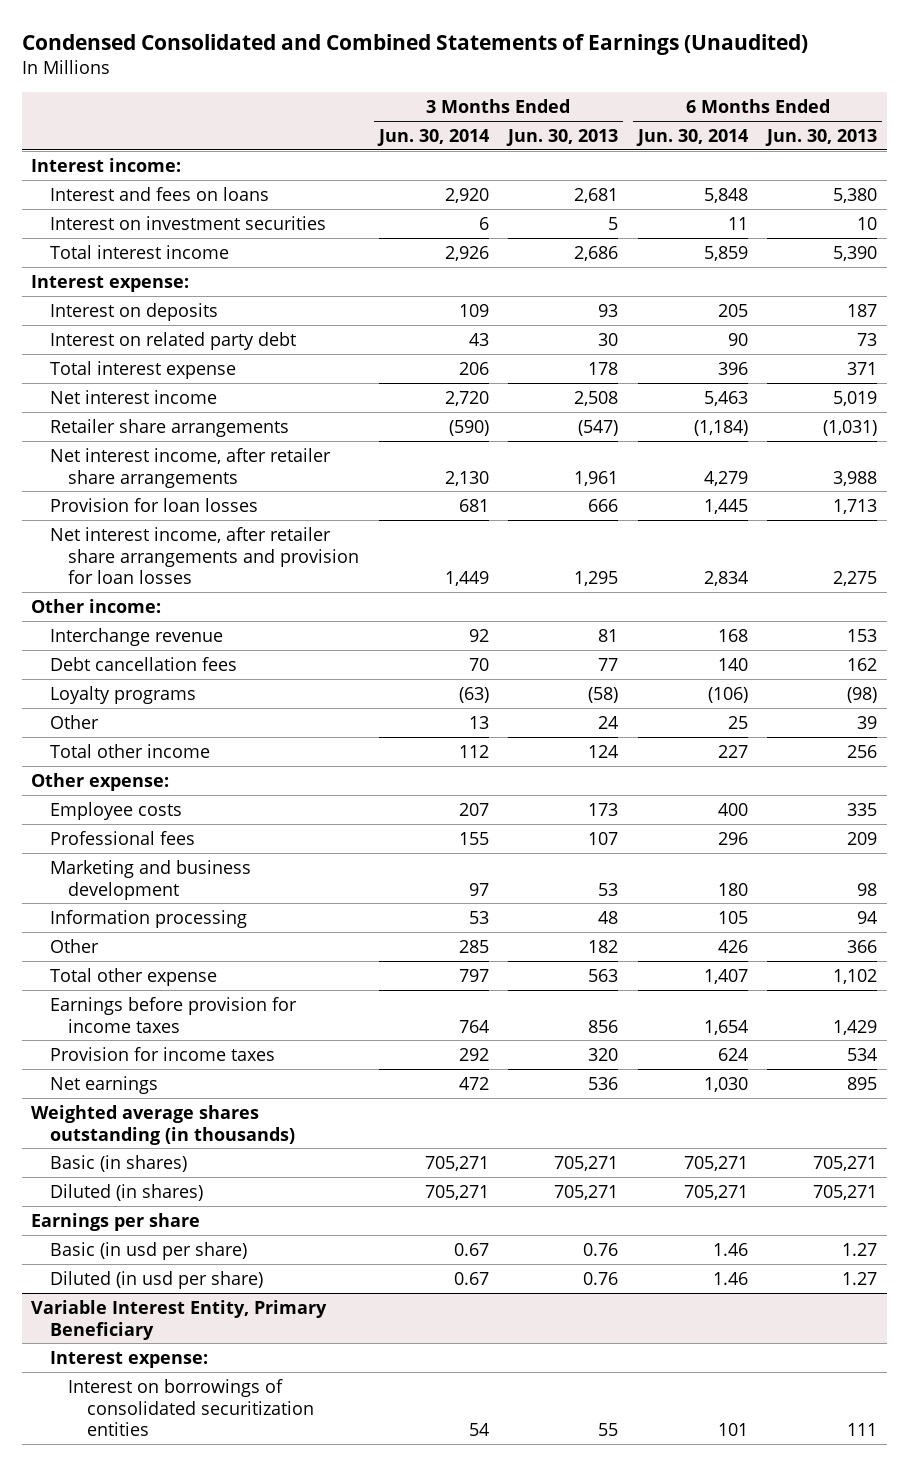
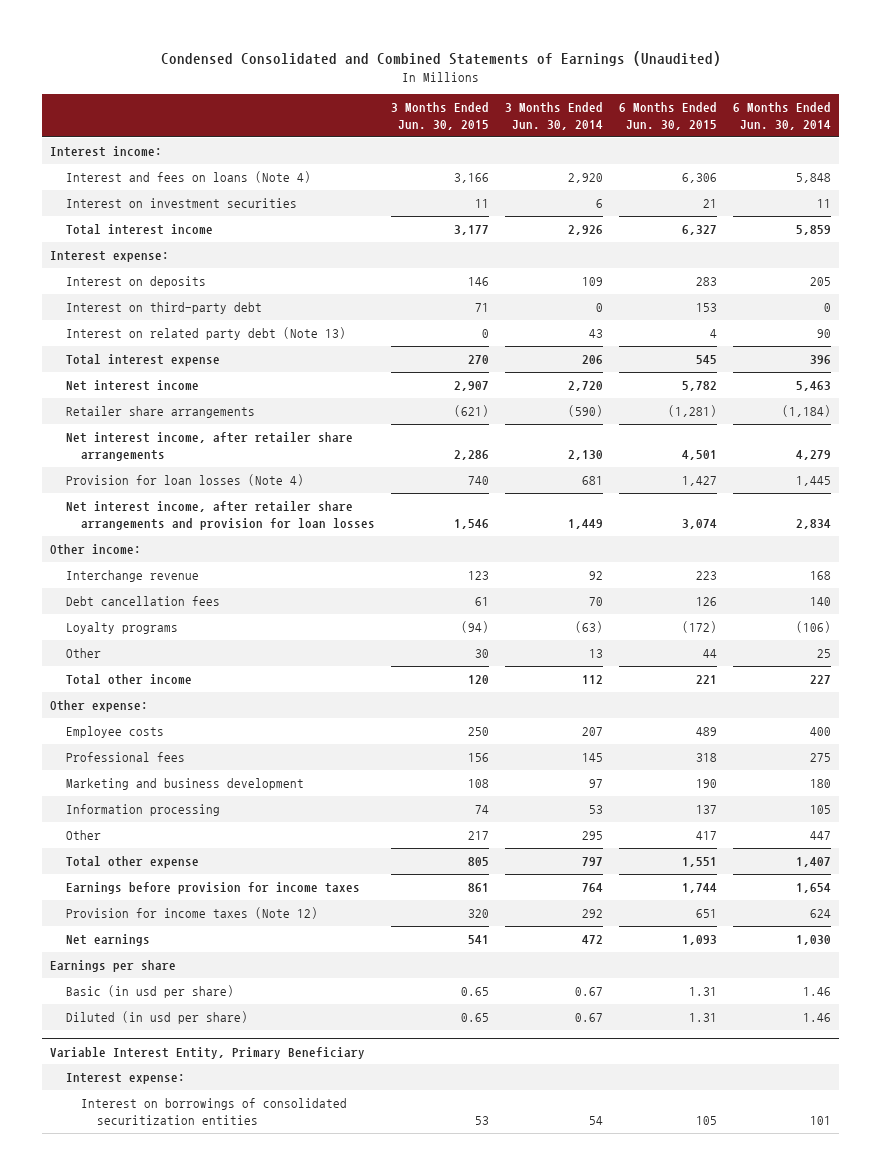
[506,128,619,146] Jun. 30, 2013 -> none
[765,128,878,146] Jun. 30, 2013 -> none
none -> [391,102,490,130] 3 Months Ended Jun. 30, 2015
none -> [618,102,717,130] 6 Months Ended Jun. 30, 2015
[49,186,269,201] Interest and fees on loans -> [65,171,311,184] Interest and fees on loans (Note 4)
none -> [65,302,262,315] Interest on third-party debt
[49,331,296,350] Interest on related party debt -> [65,327,346,341] Interest on related party debt (Note 13)
[49,497,258,512] Provision for loan losses -> [65,474,304,487] Provision for loan losses (Note 4)
[458,831,489,845] 155 -> [582,753,604,763] 145
[717,831,748,845] 296 -> [809,753,831,763] 275
[458,939,489,953] 285 -> [582,831,604,841] 295
[717,939,748,953] 426 -> [809,831,831,841] 447
[49,1046,275,1061] Provision for income taxes -> [65,907,318,920] Provision for income taxes (Note 12)
[31,1104,295,1145] Weighted average shares outstanding (in thousands) -> none
[49,1154,187,1172] Basic (in shares) -> none
[49,1183,203,1201] Diluted (in shares) -> none

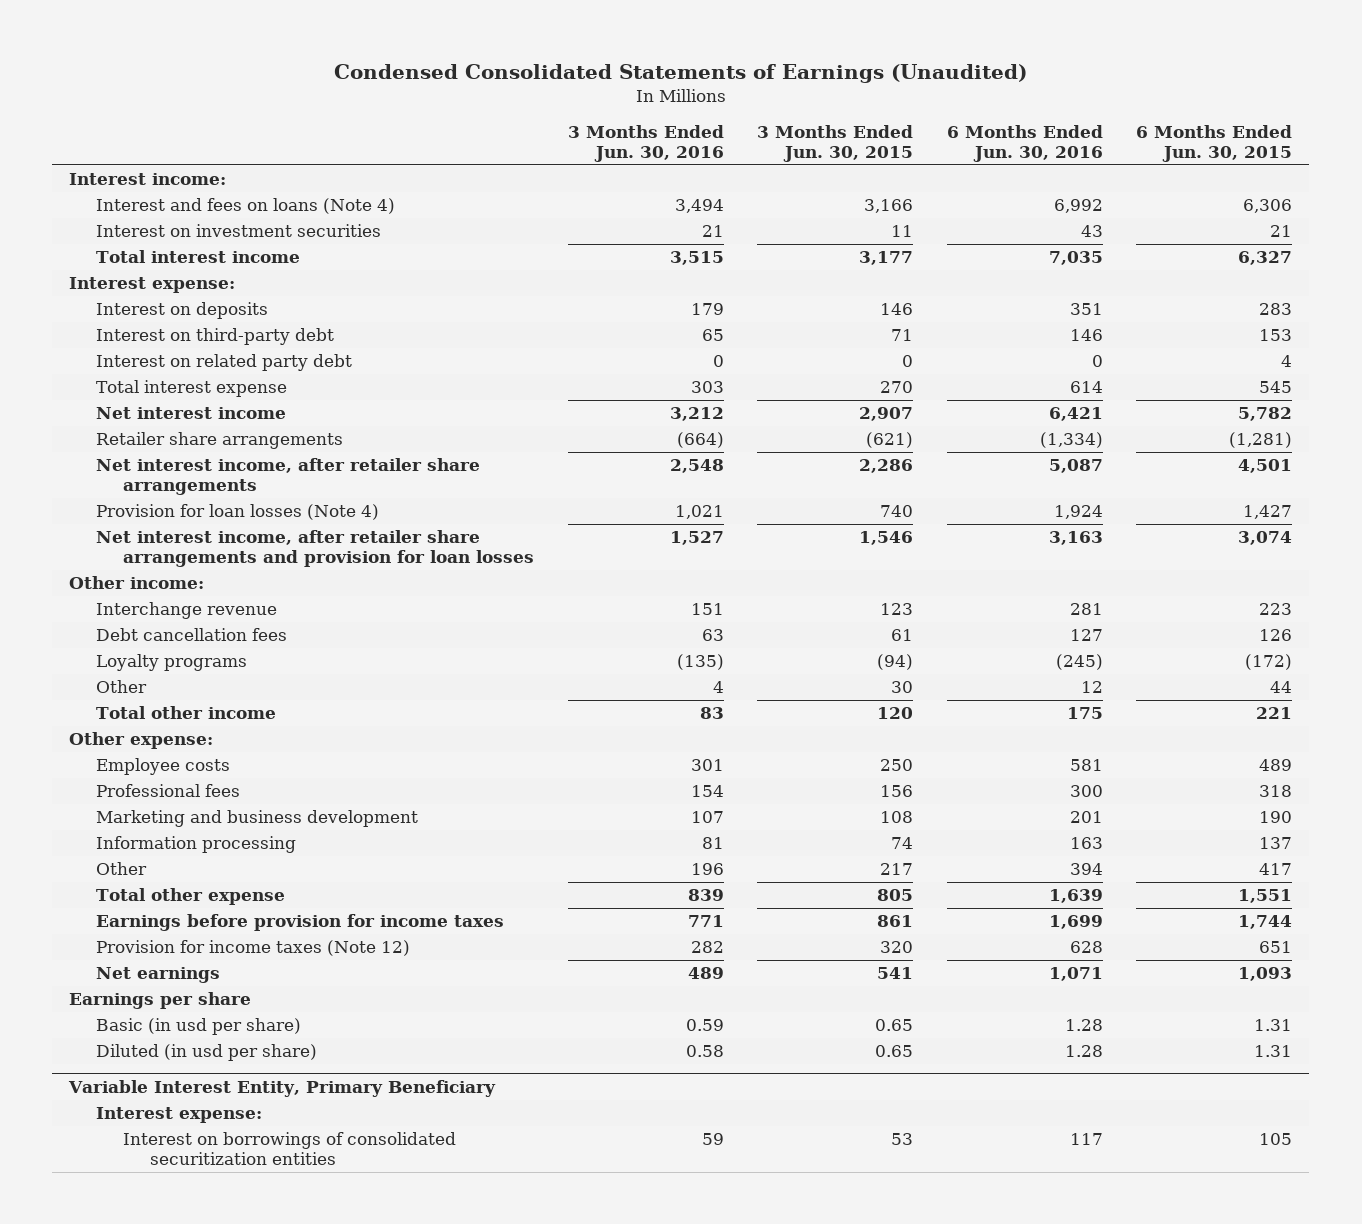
[160,50,721,66] Condensed Consolidated and Combined Statements of Earnings (Unaudited) -> [333,63,1027,83] Condensed Consolidated Statements of Earnings (Unaudited)
[505,102,604,130] 3 Months Ended Jun. 30, 2014 -> none
[732,102,831,130] 6 Months Ended Jun. 30, 2014 -> none
none -> [567,125,724,162] 3 Months Ended Jun. 30, 2016
none -> [946,125,1103,162] 6 Months Ended Jun. 30, 2016
[65,327,346,341] Interest on related party debt (Note 13) -> [96,354,353,372] Interest on related party debt

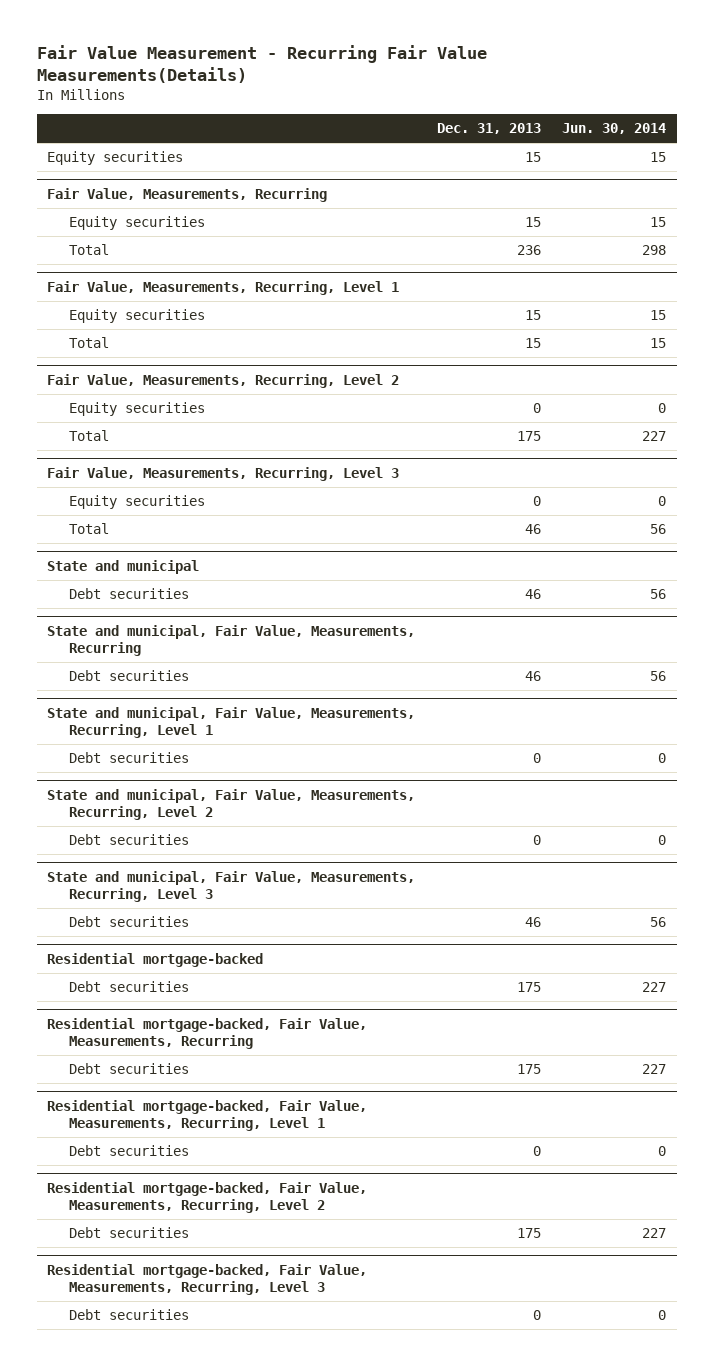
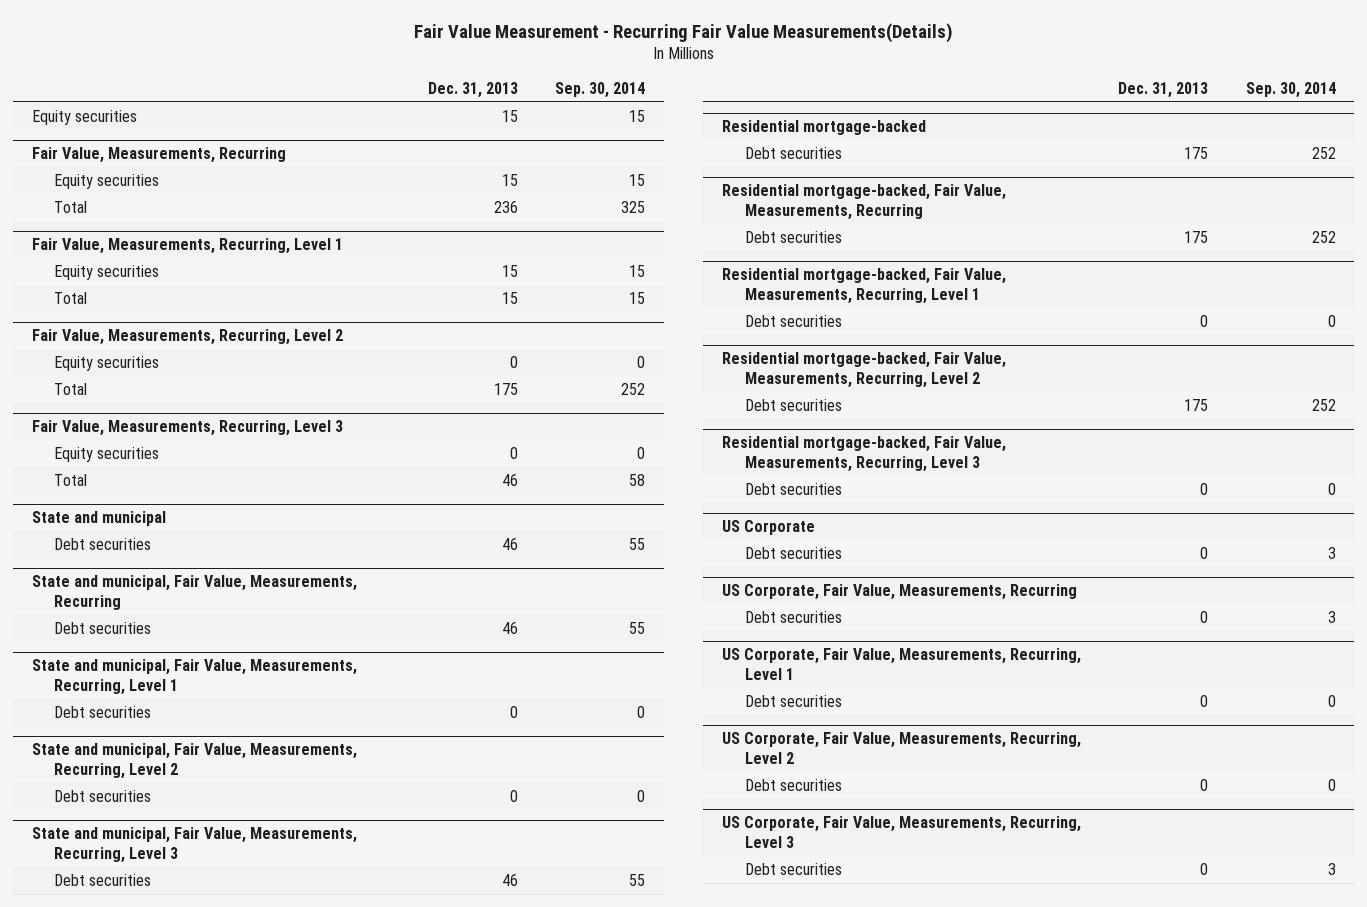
[561,123,666,135] Jun. 30, 2014 -> none
none -> [555,82,646,99] Sep. 30, 2014
none -> [722,520,816,536] US Corporate
none -> [744,547,842,560] Debt securities
none -> [722,584,1078,601] US Corporate, Fair Value, Measurements, Recurring
none -> [744,611,842,624] Debt securities
none -> [722,648,1082,681] US Corporate, Fair Value, Measurements, Recurring, Level 1
none -> [744,695,842,708] Debt securities
none -> [722,732,1082,765] US Corporate, Fair Value, Measurements, Recurring, Level 2
none -> [744,779,842,792] Debt securities
none -> [722,816,1082,849] US Corporate, Fair Value, Measurements, Recurring, Level 3
none -> [744,863,842,876] Debt securities

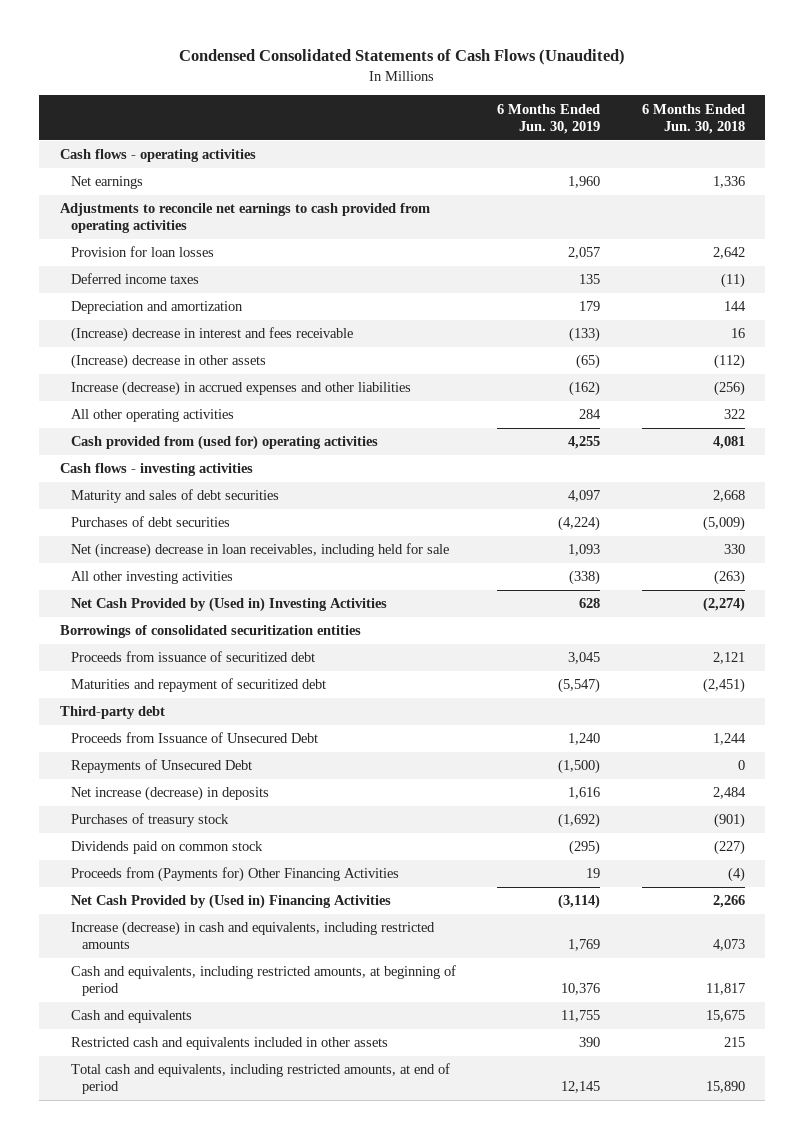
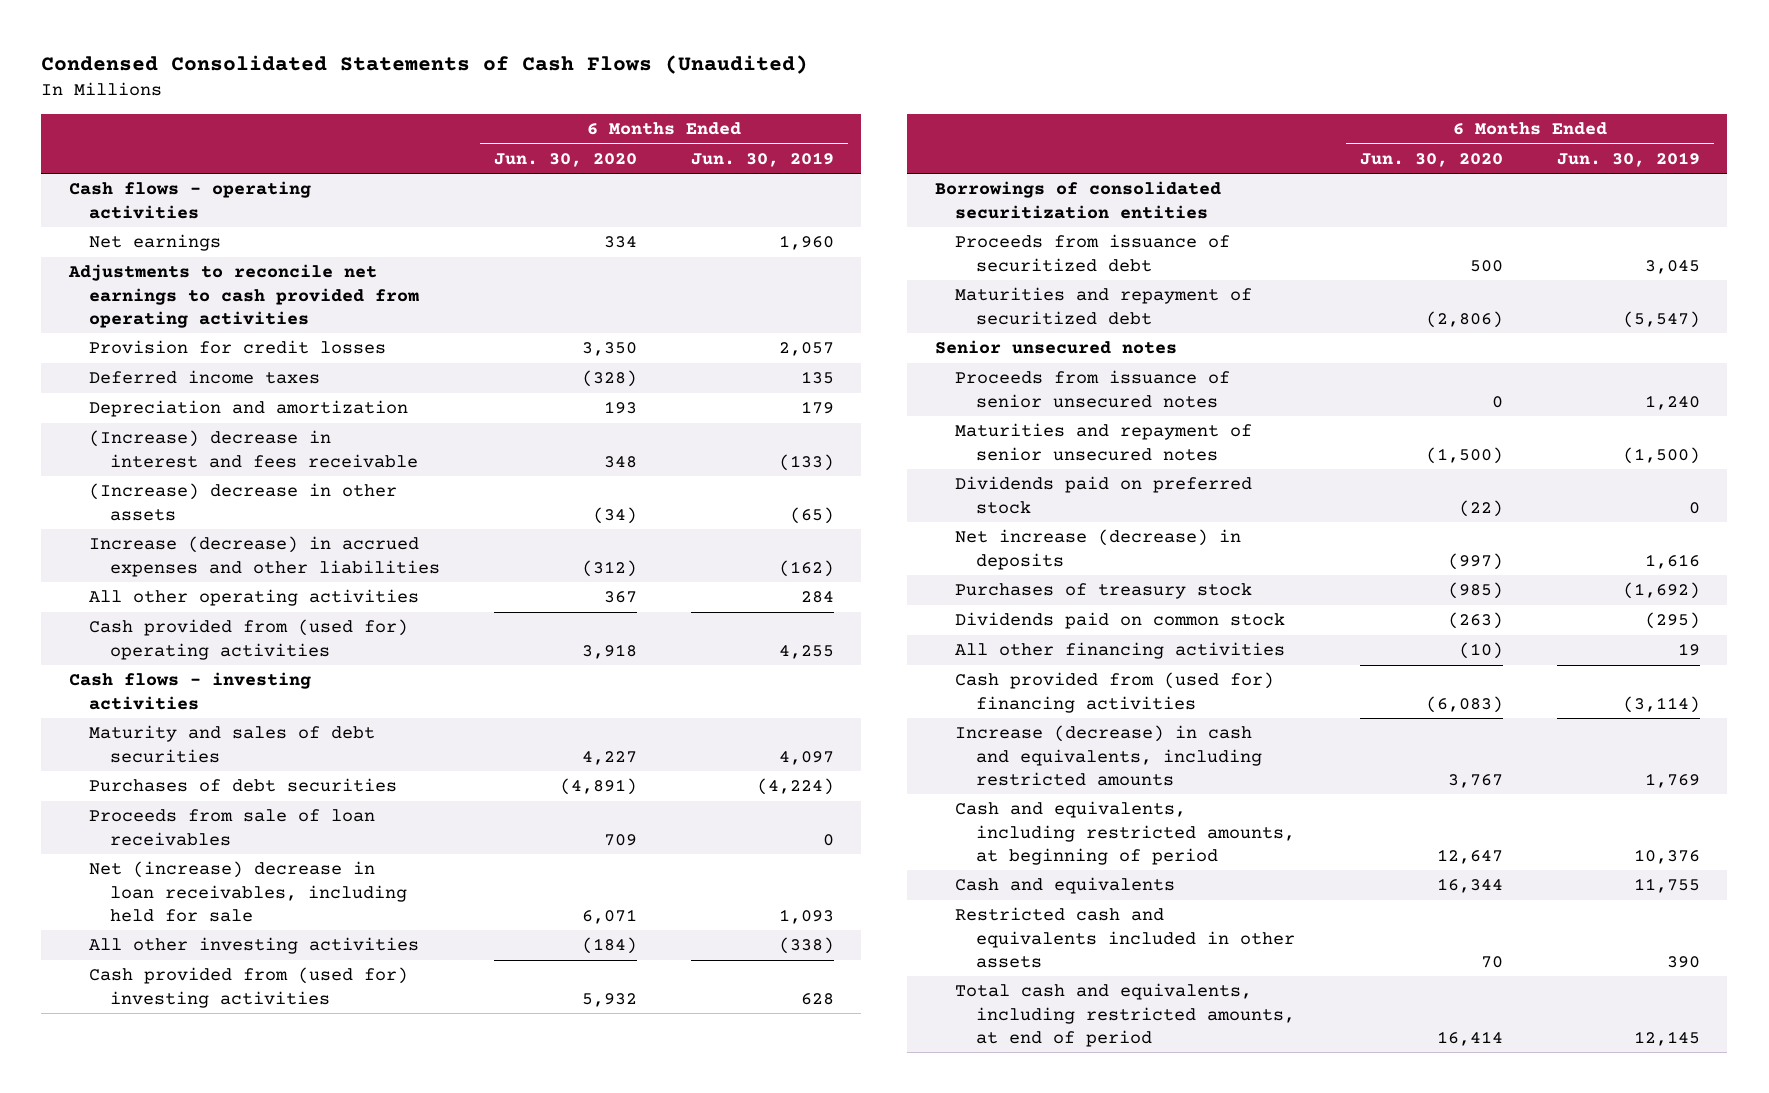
[641,103,745,134] 6 Months Ended Jun. 30, 2018 -> none
none -> [493,152,637,167] Jun. 30, 2020
[71,246,215,258] Provision for loan losses -> [89,340,387,355] Provision for credit losses
none -> [89,809,376,846] Proceeds from sale of loan receivables
[71,597,388,613] Net Cash Provided by (Used in) Investing Activities -> [89,967,409,1008] Cash provided from (used for) investing activities
[59,706,165,720] Third-party debt -> [934,340,1177,355] Senior unsecured notes
[71,732,319,744] Proceeds from Issuance of Unsecured Debt -> [955,370,1231,408] Proceeds from issuance of senior unsecured notes
[71,759,253,774] Repayments of Unsecured Debt -> [955,423,1253,461] Maturities and repayment of senior unsecured notes
none -> [955,476,1253,514] Dividends paid on preferred stock
[71,867,400,883] Proceeds from (Payments for) Other Financing Activities -> [955,642,1286,660] All other financing activities
[71,894,392,910] Net Cash Provided by (Used in) Financing Activities -> [955,672,1275,713] Cash provided from (used for) financing activities

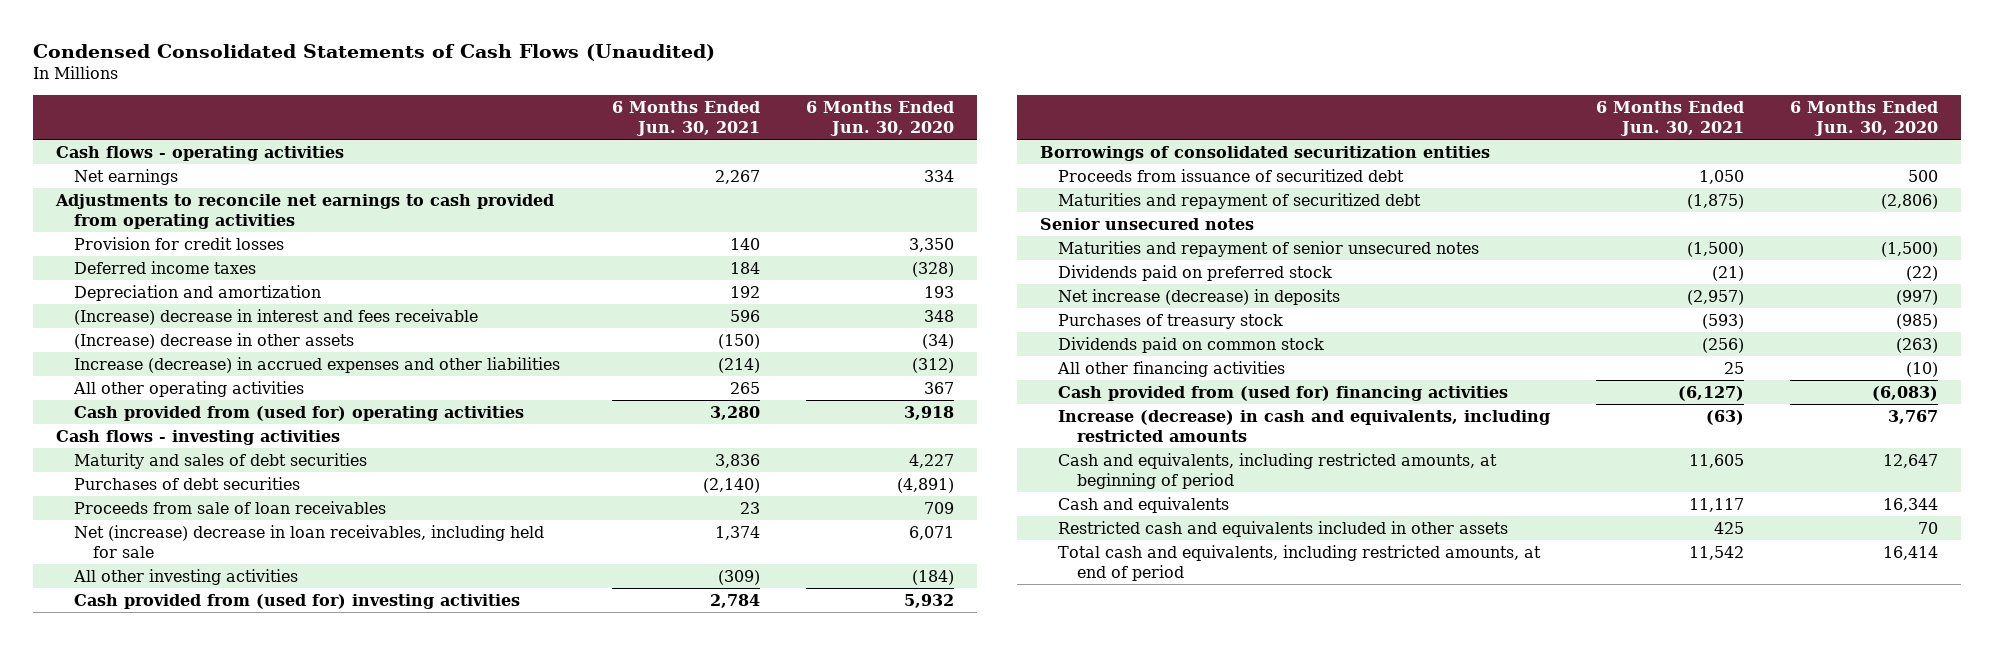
[691,151,835,167] Jun. 30, 2019 -> none
none -> [612,101,761,136] 6 Months Ended Jun. 30, 2021
[955,370,1231,408] Proceeds from issuance of senior unsecured notes -> none

